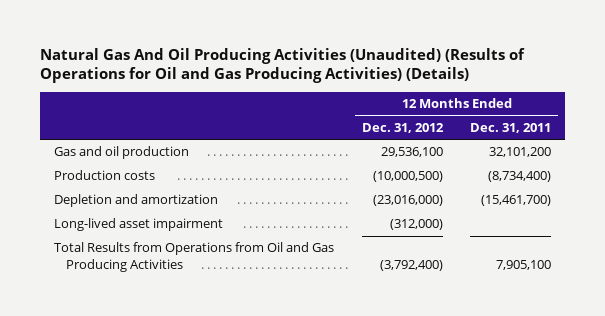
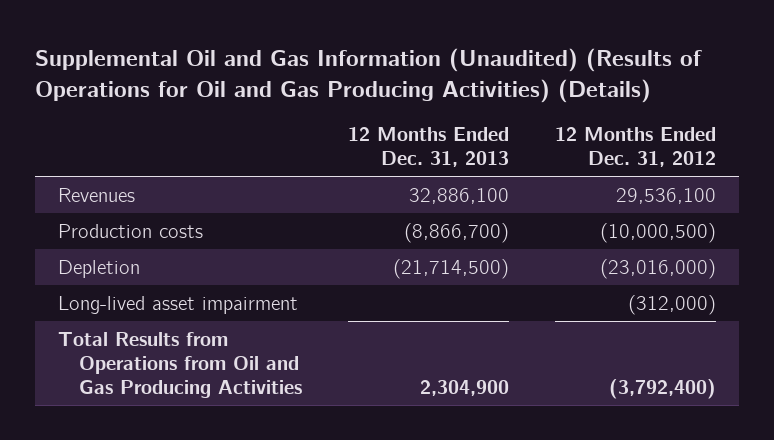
[40,47,526,84] Natural Gas And Oil Producing Activities (Unaudited) (Results of Operations for Oil and Gas Producing Activities) (Details) -> [34,47,702,103] Supplemental Oil and Gas Information (Unaudited) (Results of Operations for Oil and Gas Producing Activities) (Details)
[470,122,552,133] Dec. 31, 2011 -> none
none -> [348,127,510,168] 12 Months Ended Dec. 31, 2013
[53,146,189,160] Gas and oil production -> [57,187,135,202] Revenues
[53,194,218,208] Depletion and amortization -> [57,259,140,278] Depletion

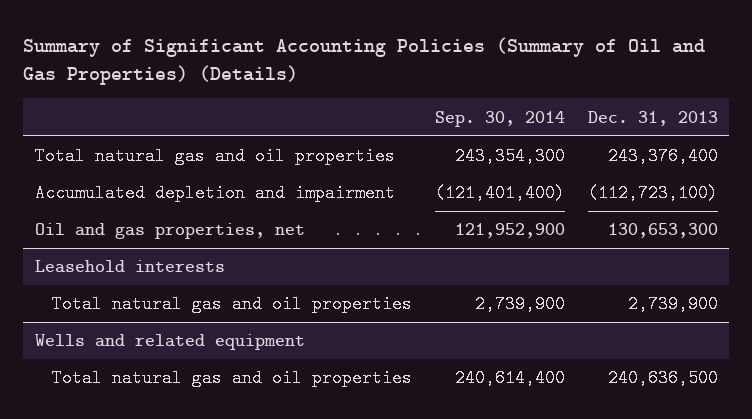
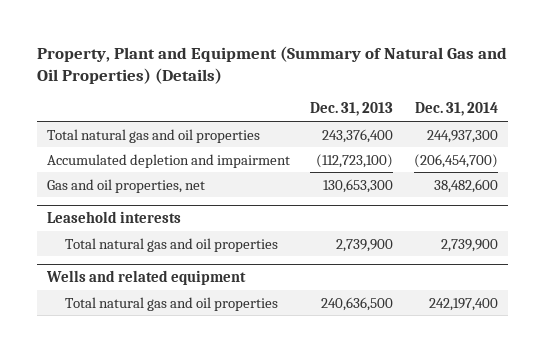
[23,36,706,86] Summary of Significant Accounting Policies (Summary of Oil and Gas Properties) (Details) -> [36,45,507,85] Property, Plant and Equipment (Summary of Natural Gas and Oil Properties) (Details)
[434,110,565,127] Sep. 30, 2014 -> none
none -> [414,102,498,117] Dec. 31, 2014
[34,223,305,240] Oil and gas properties, net -> [46,178,205,193] Gas and oil properties, net

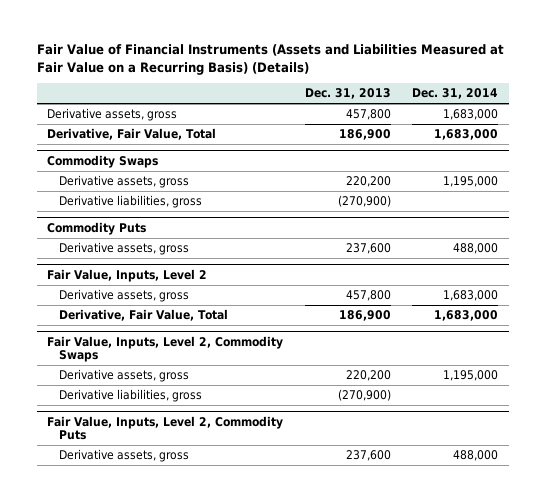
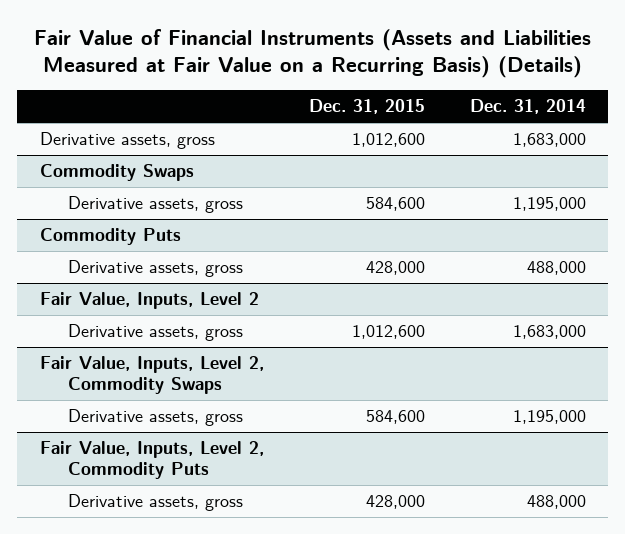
[304,88,391,100] Dec. 31, 2013 -> none
none -> [308,99,425,115] Dec. 31, 2015
[47,128,217,141] Derivative, Fair Value, Total -> none
[58,195,202,209] Derivative liabilities, gross -> none
[58,309,228,322] Derivative, Fair Value, Total -> none
[58,389,202,403] Derivative liabilities, gross -> none

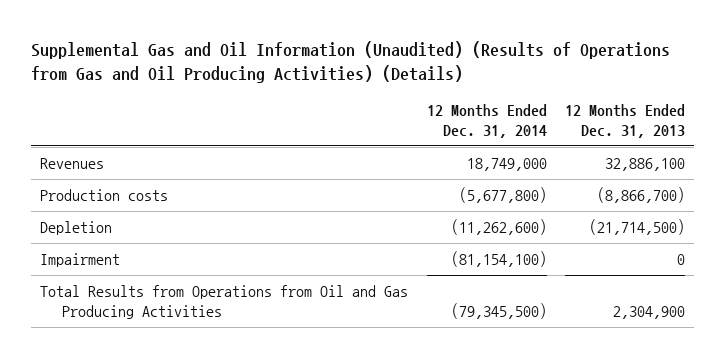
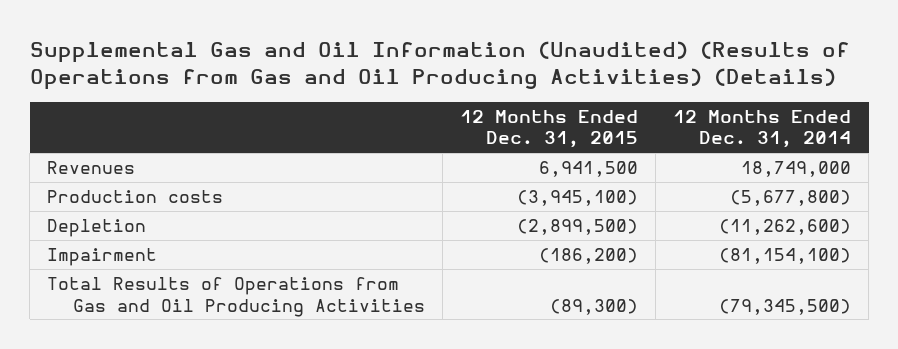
[565,104,686,139] 12 Months Ended Dec. 31, 2013 -> none
none -> [460,109,639,149] 12 Months Ended Dec. 31, 2015
[40,284,409,319] Total Results from Operations from Oil and Gas Producing Activities -> [47,277,425,317] Total Results of Operations from Gas and Oil Producing Activities

